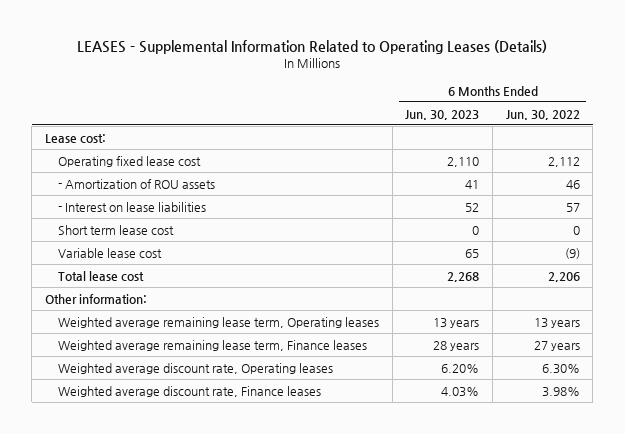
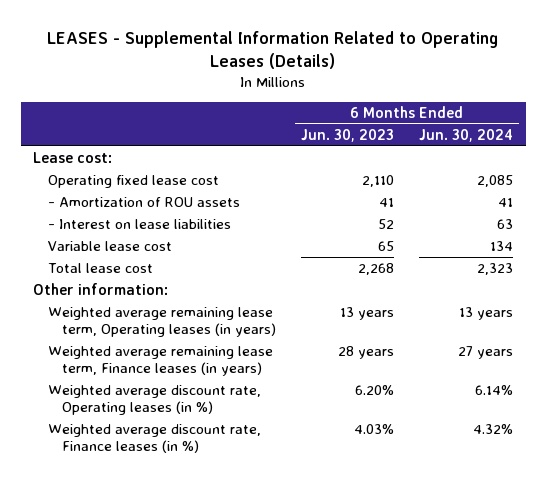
[505,109,580,120] Jun. 30, 2022 -> none
none -> [419,128,514,142] Jun. 30, 2024
[58,224,175,235] Short term lease cost -> none
[58,316,380,328] Weighted average remaining lease term, Operating leases -> [47,306,277,338] Weighted average remaining lease term, Operating leases (in years)
[58,339,368,351] Weighted average remaining lease term, Finance leases -> [47,345,273,377] Weighted average remaining lease term, Finance leases (in years)
[58,362,334,374] Weighted average discount rate, Operating leases -> [47,384,261,416] Weighted average discount rate, Operating leases (in %)
[58,385,322,397] Weighted average discount rate, Finance leases -> [47,423,261,454] Weighted average discount rate, Finance leases (in %)

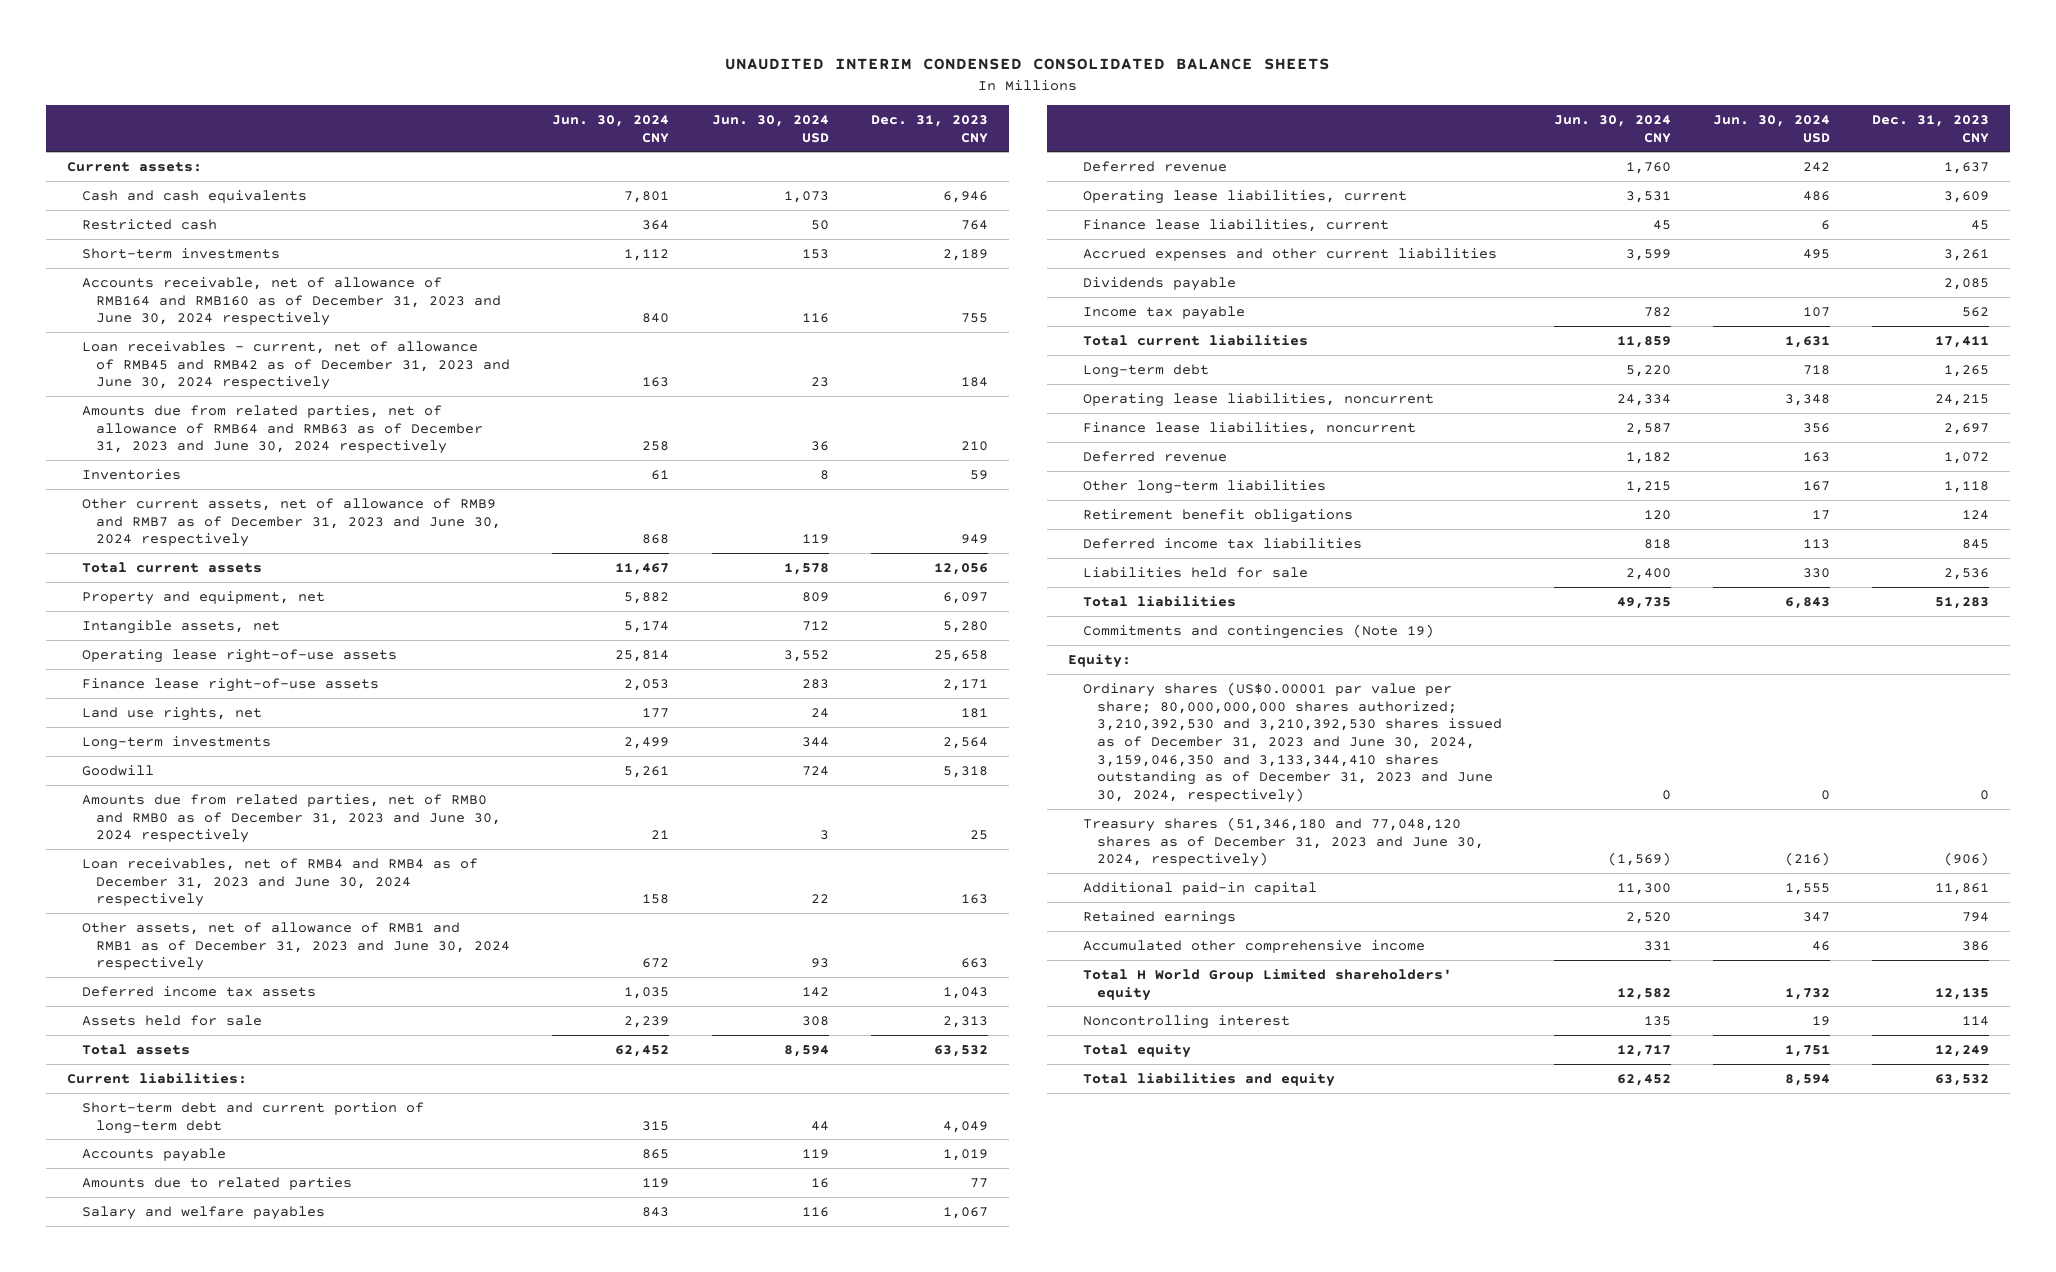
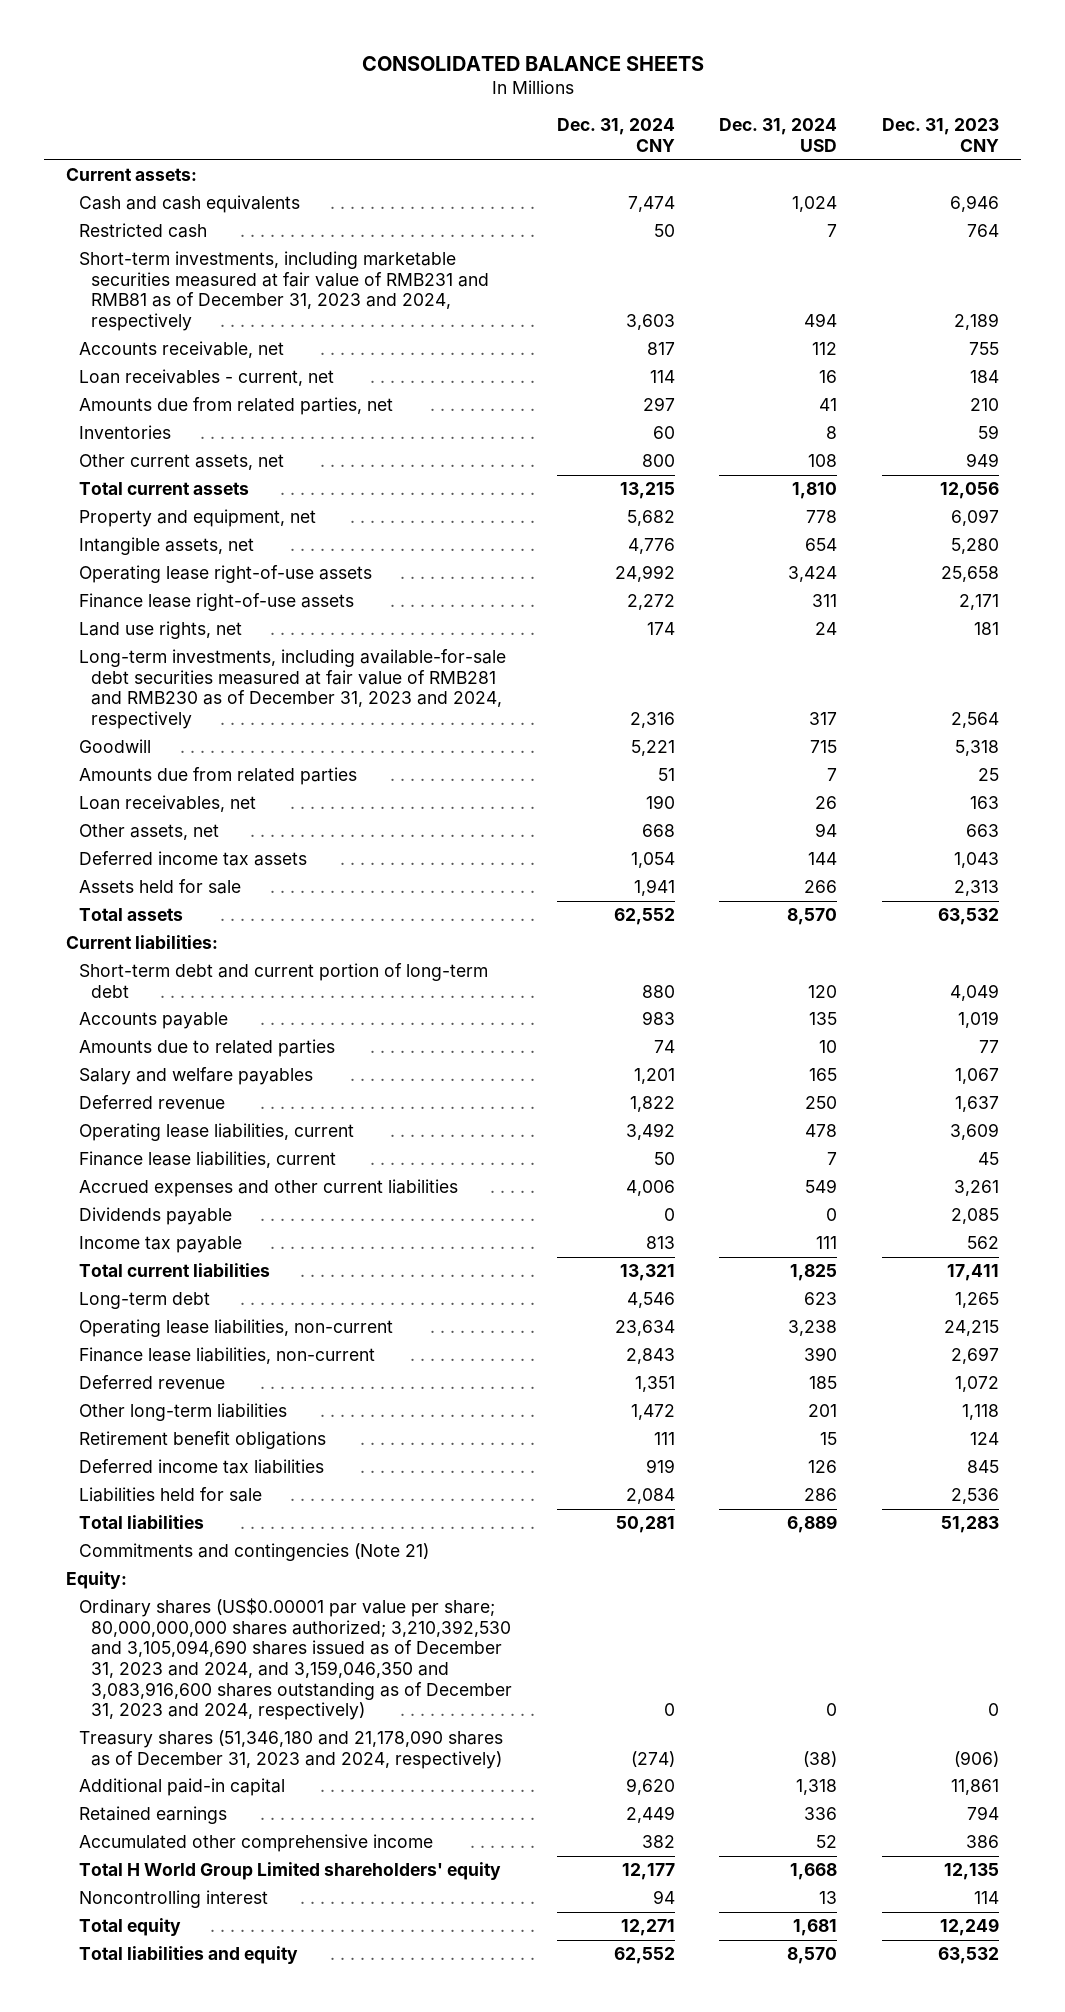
[725,58,1331,71] UNAUDITED INTERIM CONDENSED CONSOLIDATED BALANCE SHEETS -> [361,55,704,71] CONSOLIDATED BALANCE SHEETS
[552,114,670,143] Jun. 30, 2024 CNY -> none
[711,114,829,143] Jun. 30, 2024 USD -> none
none -> [556,118,675,153] Dec. 31, 2024 CNY
none -> [719,118,838,153] Dec. 31, 2024 USD
[81,247,280,259] Short-term investments -> [78,251,490,332] Short-term investments, including marketable securities measured at fair value of RMB231 and RMB81 as of December 31, 2023 and 2024, respectively
[81,276,502,327] Accounts receivable, net of allowance of RMB164 and RMB160 as of December 31, 2023 and June 30, 2024 respectively -> [78,341,284,359] Accounts receivable, net
[81,340,511,391] Loan receivables - current, net of allowance of RMB45 and RMB42 as of December 31, 2023 and June 30, 2024 respectively -> [78,369,334,387] Loan receivables - current, net
[81,404,484,455] Amounts due from related parties, net of allowance of RMB64 and RMB63 as of December 31, 2023 and June 30, 2024 respectively -> [78,397,393,416] Amounts due from related parties, net
[81,497,502,548] Other current assets, net of allowance of RMB9 and RMB7 as of December 31, 2023 and June 30, 2024 respectively -> [78,454,284,471] Other current assets, net
[81,735,271,750] Long-term investments -> [78,649,506,730] Long-term investments, including available-for-sale debt securities measured at fair value of RMB281 and RMB230 as of December 31, 2023 and 2024, respectively
[81,793,502,844] Amounts due from related parties, net of RMB0 and RMB0 as of December 31, 2023 and June 30, 2024 respectively -> [78,767,357,786] Amounts due from related parties
[81,857,478,908] Loan receivables, net of RMB4 and RMB4 as of December 31, 2023 and June 30, 2024 respectively -> [78,795,256,813] Loan receivables, net
[81,921,511,972] Other assets, net of allowance of RMB1 and RMB1 as of December 31, 2023 and June 30, 2024 respectively -> [78,824,219,841] Other assets, net
[1082,392,1434,407] Operating lease liabilities, noncurrent -> [78,1319,393,1338] Operating lease liabilities, non-current
[1082,421,1416,435] Finance lease liabilities, noncurrent -> [78,1347,375,1365] Finance lease liabilities, non-current
[1082,623,1434,639] Commitments and contingencies (Note 19) -> [78,1543,429,1562] Commitments and contingencies (Note 21)
[1082,681,1503,804] Ordinary shares (US$0.00001 par value per share; 80,000,000,000 shares authorized; 3,210,392,530 and 3,210,392,530 shares issued as of December 31, 2023 and June 30, 2024, 3,159,046,350 and 3,133,344,410 shares outstanding as of December 31, 2023 and June 30, 2024, respectively) -> [78,1598,513,1721] Ordinary shares (US$0.00001 par value per share; 80,000,000,000 shares authorized; 3,210,392,530 and 3,105,094,690 shares issued as of December 31, 2023 and 2024, and 3,159,046,350 and 3,083,916,600 shares outstanding as of December 31, 2023 and 2024, respectively)
[1082,816,1485,868] Treasury shares (51,346,180 and 77,048,120 shares as of December 31, 2023 and June 30, 2024, respectively) -> [78,1730,503,1769] Treasury shares (51,346,180 and 21,178,090 shares as of December 31, 2023 and 2024, respectively)

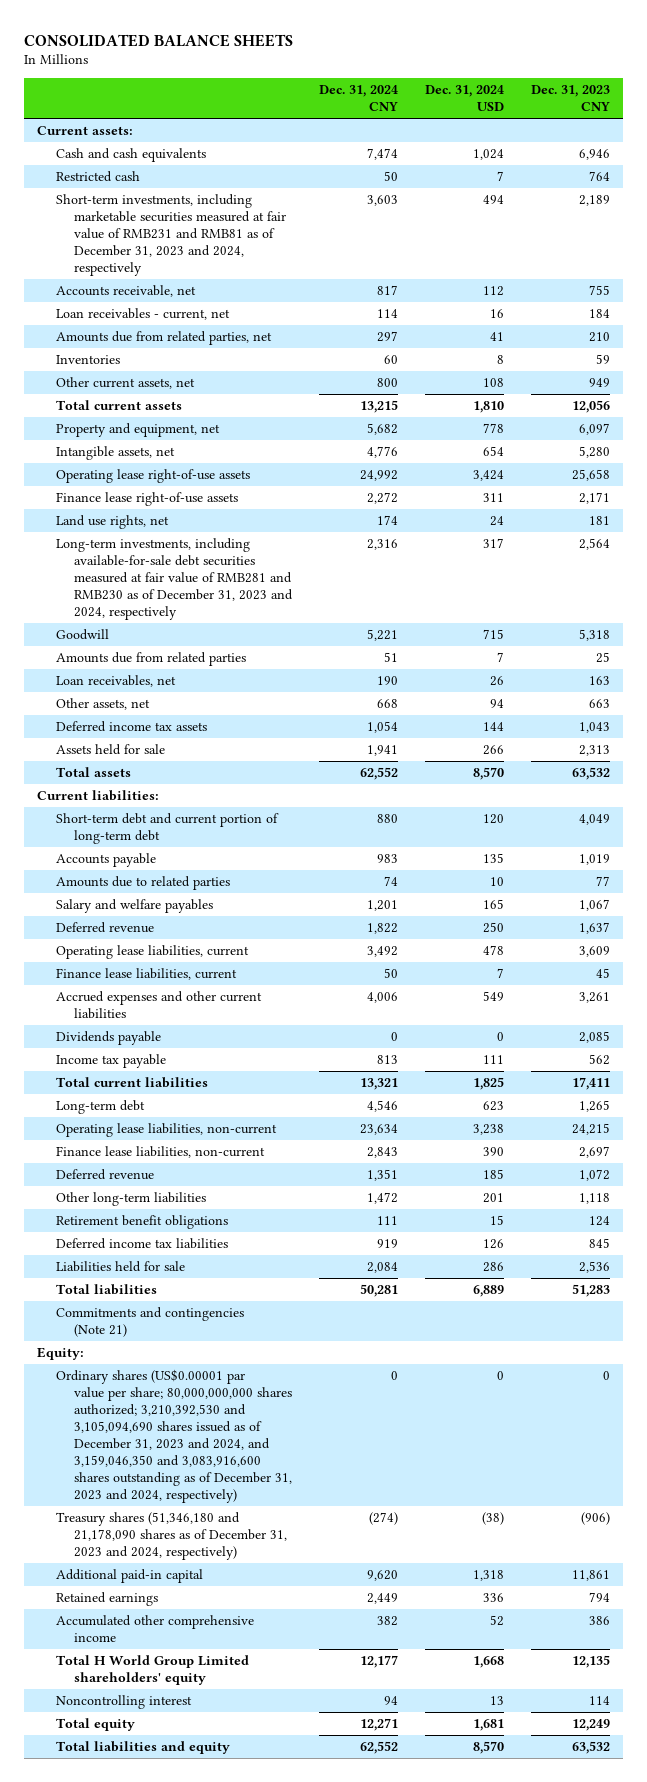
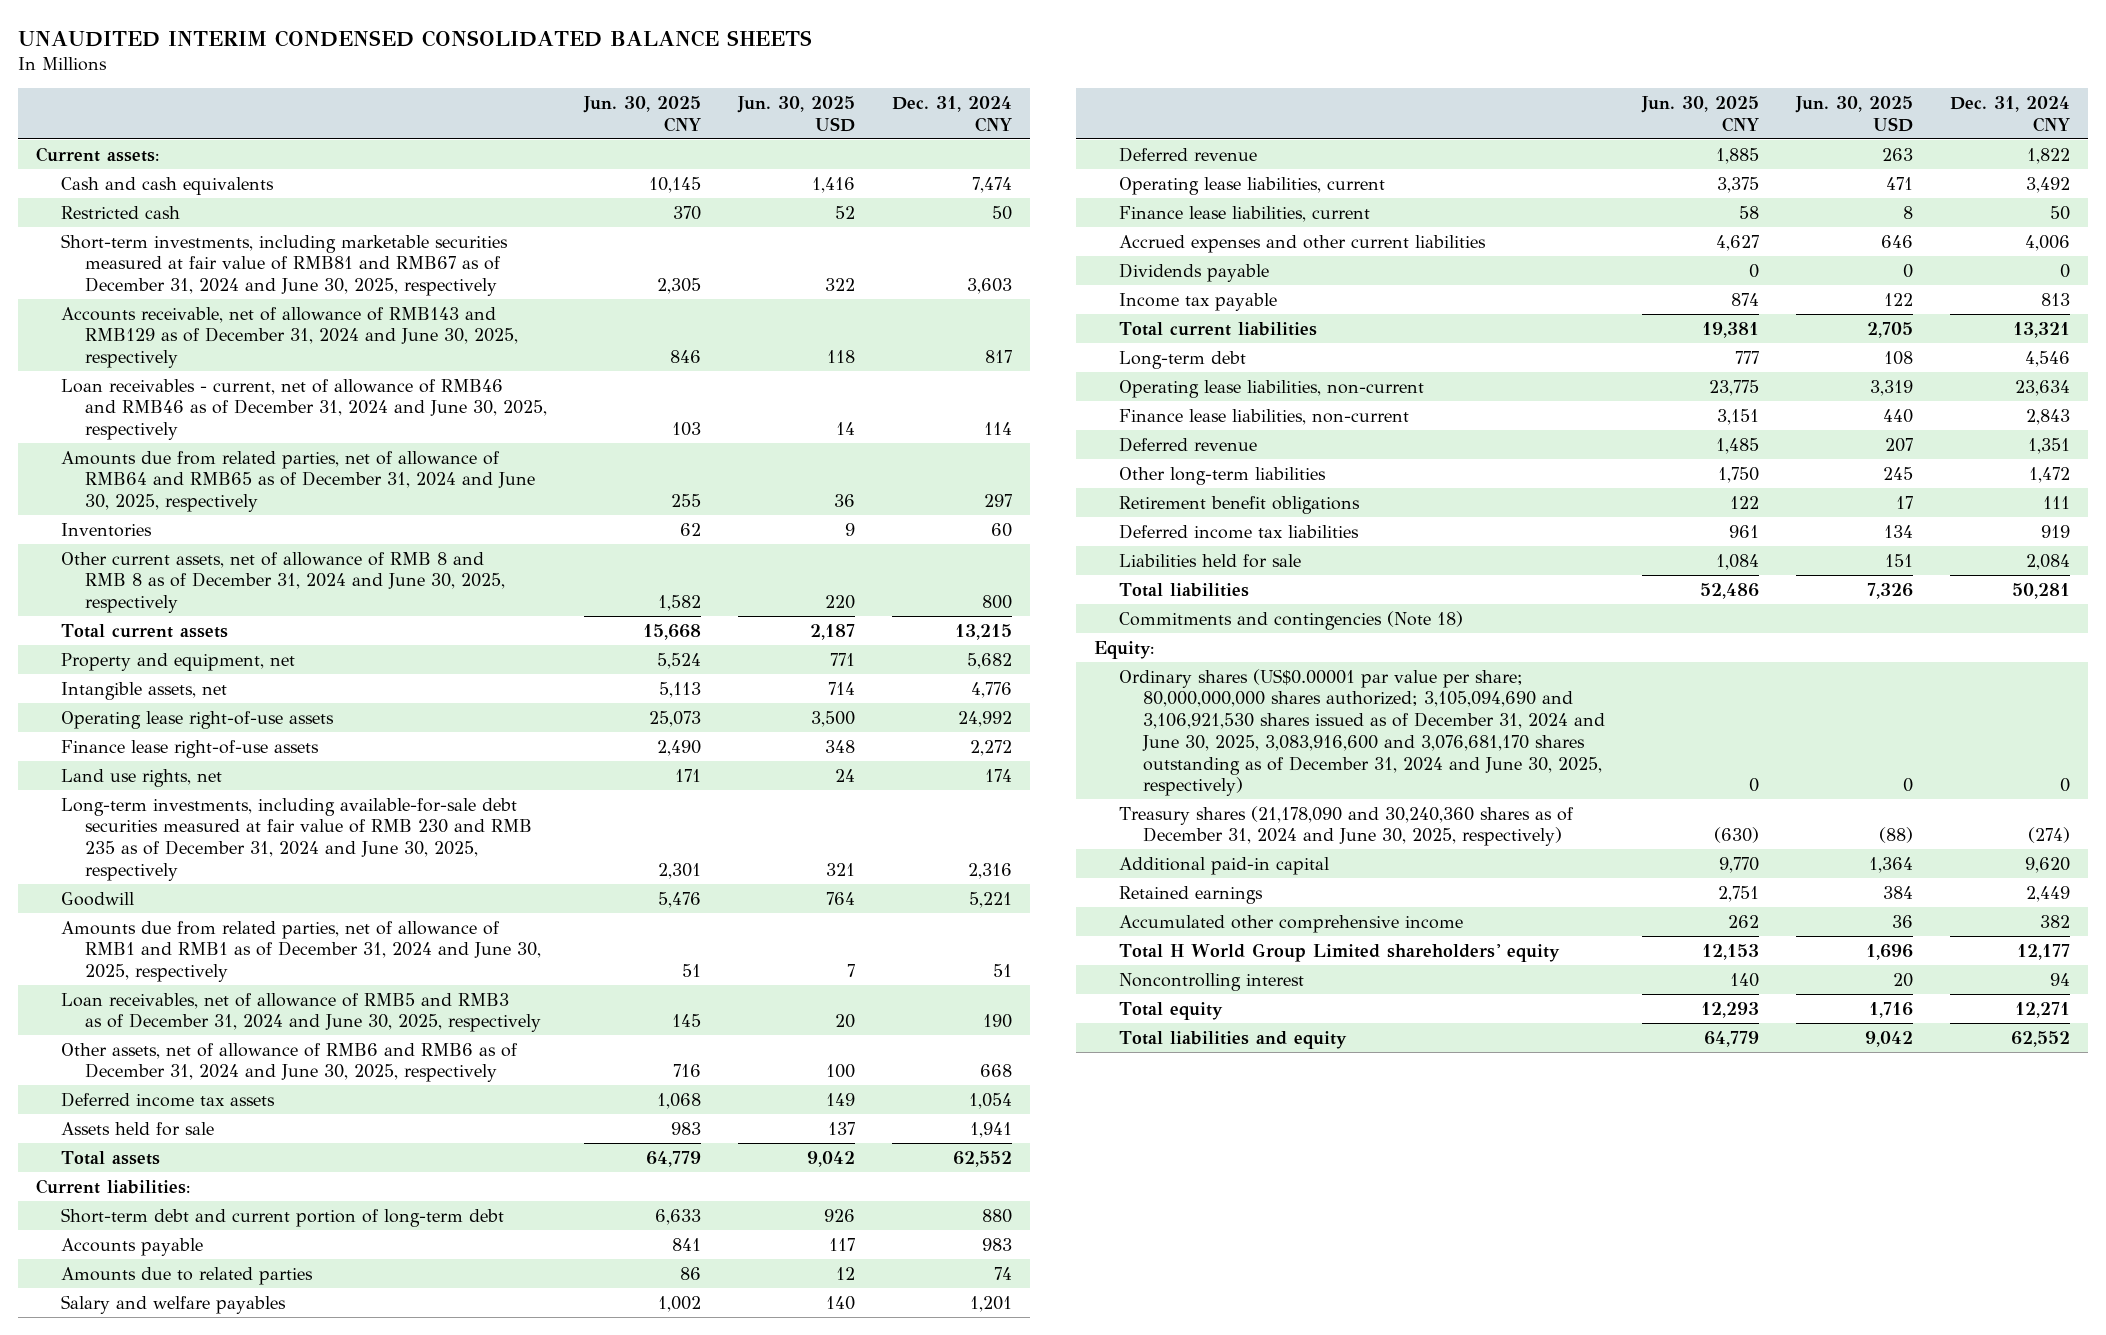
[24,33,294,47] CONSOLIDATED BALANCE SHEETS -> [17,29,812,47] UNAUDITED INTERIM CONDENSED CONSOLIDATED BALANCE SHEETS
[424,85,504,112] Dec. 31, 2024 USD -> none
[530,85,610,112] Dec. 31, 2023 CNY -> none
none -> [583,96,702,132] Jun. 30, 2025 CNY
none -> [737,96,856,132] Jun. 30, 2025 USD
[55,193,287,276] Short-term investments, including marketable securities measured at fair value of RMB231 and RMB81 as of December 31, 2023 and 2024, respectively -> [60,233,508,297] Short-term investments, including marketable securities measured at fair value of RMB81 and RMB67 as of December 31, 2024 and June 30, 2025, respectively
[55,284,196,297] Accounts receivable, net -> [60,306,519,369] Accounts receivable, net of allowance of RMB143 and RMB129 as of December 31, 2024 and June 30, 2025, respectively
[55,307,230,320] Loan receivables - current, net -> [60,378,548,441] Loan receivables - current, net of allowance of RMB46 and RMB46 as of December 31, 2024 and June 30, 2025, respectively
[55,330,272,345] Amounts due from related parties, net -> [60,450,536,513] Amounts due from related parties, net of allowance of RMB64 and RMB65 as of December 31, 2024 and June 30, 2025, respectively
[55,376,195,389] Other current assets, net -> [60,551,506,614] Other current assets, net of allowance of RMB 8 and RMB 8 as of December 31, 2024 and June 30, 2025, respectively
[55,537,294,620] Long-term investments, including available-for-sale debt securities measured at fair value of RMB281 and RMB230 as of December 31, 2023 and 2024, respectively -> [60,797,533,881] Long-term investments, including available-for-sale debt securities measured at fair value of RMB 230 and RMB 235 as of December 31, 2024 and June 30, 2025, respectively
[55,651,246,666] Amounts due from related parties -> [60,920,542,983] Amounts due from related parties, net of allowance of RMB1 and RMB1 as of December 31, 2024 and June 30, 2025, respectively
[55,674,176,687] Loan receivables, net -> [60,992,542,1033] Loan receivables, net of allowance of RMB5 and RMB3 as of December 31, 2024 and June 30, 2025, respectively
[55,697,150,710] Other assets, net -> [60,1042,518,1083] Other assets, net of allowance of RMB6 and RMB6 as of December 31, 2024 and June 30, 2025, respectively
[55,1306,244,1337] Commitments and contingencies (Note 21) -> [1118,610,1463,630] Commitments and contingencies (Note 18)
[55,1368,293,1503] Ordinary shares (US$0.00001 par value per share; 80,000,000,000 shares authorized; 3,210,392,530 and 3,105,094,690 shares issued as of December 31, 2023 and 2024, and 3,159,046,350 and 3,083,916,600 shares outstanding as of December 31, 2023 and 2024, respectively) -> [1118,668,1606,797] Ordinary shares (US$0.00001 par value per share; 80,000,000,000 shares authorized; 3,105,094,690 and 3,106,921,530 shares issued as of December 31, 2024 and June 30, 2025, 3,083,916,600 and 3,076,681,170 shares outstanding as of December 31, 2024 and June 30, 2025, respectively)
[55,1511,288,1560] Treasury shares (51,346,180 and 21,178,090 shares as of December 31, 2023 and 2024, respectively) -> [1118,805,1574,847] Treasury shares (21,178,090 and 30,240,360 shares as of December 31, 2024 and June 30, 2025, respectively)

